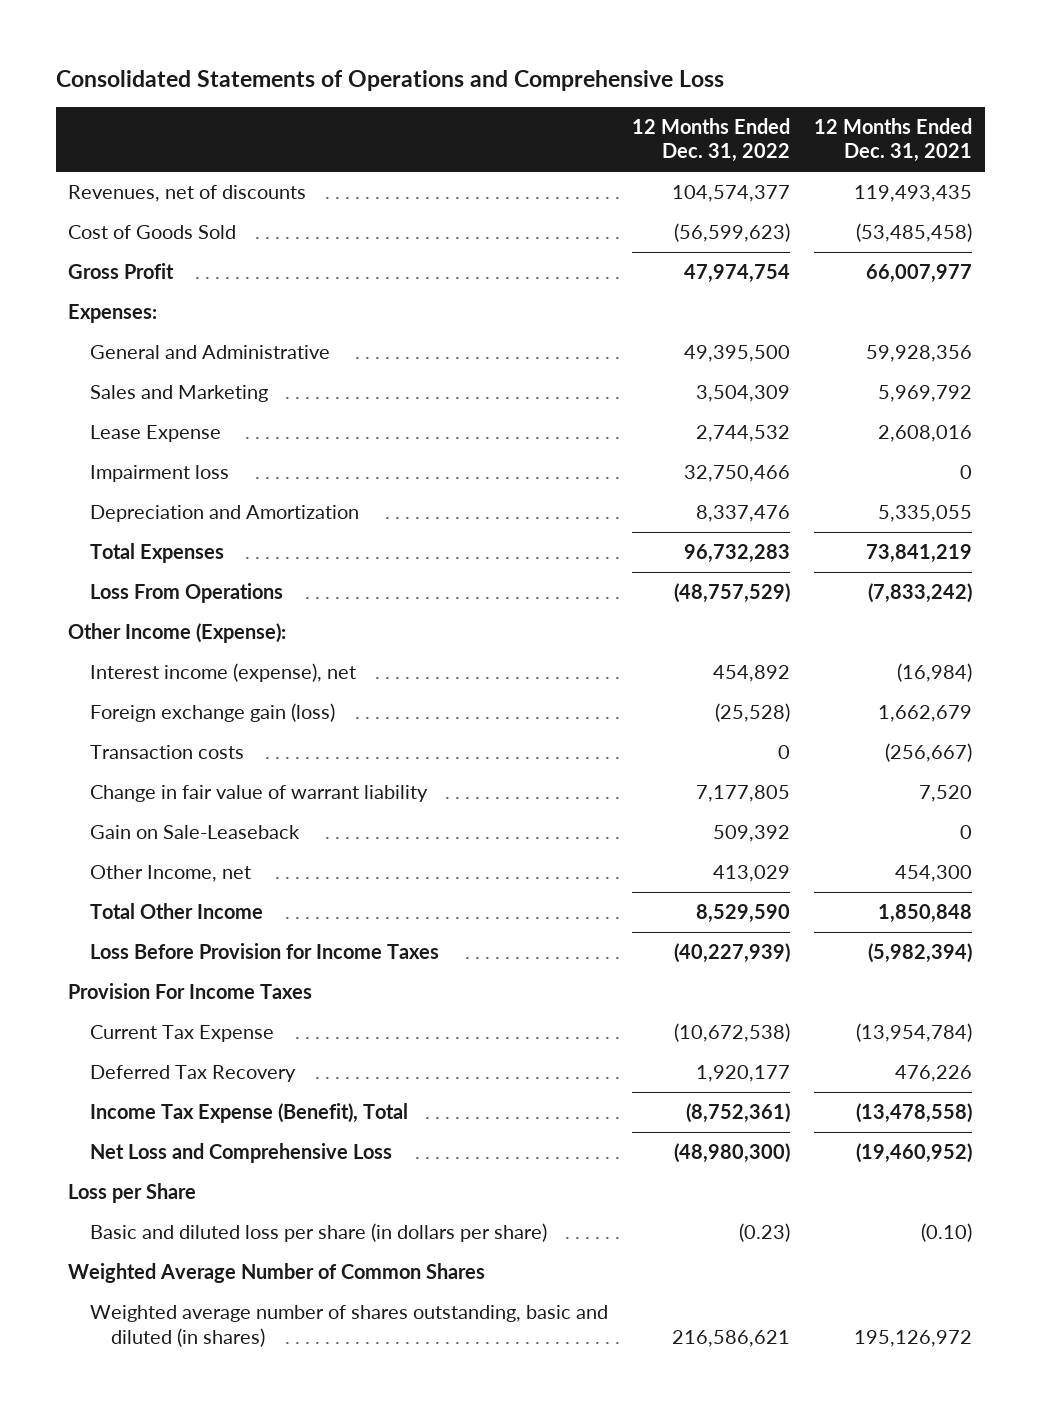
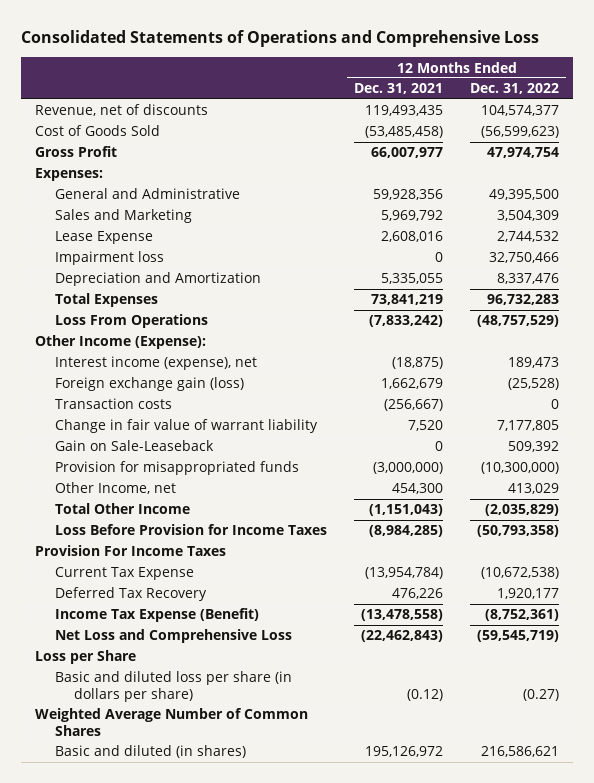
[68,184,307,202] Revenues, net of discounts -> [34,104,208,117] Revenue, net of discounts
[712,664,790,682] 454,892 -> [508,357,560,369] 189,473
[897,662,973,682] (16,984) -> [392,357,444,370] (18,875)
none -> [54,461,299,476] Provision for misappropriated funds
[695,903,790,923] 8,529,590 -> [485,504,560,517] (2,035,829)
[878,903,973,923] 1,850,848 -> [369,504,444,517] (1,151,043)
[673,942,790,963] (40,227,939) -> [477,525,560,538] (50,793,358)
[868,942,973,963] (5,982,394) -> [369,525,444,538] (8,984,285)
[89,1102,408,1123] Income Tax Expense (Benefit), Total -> [54,608,259,623] Income Tax Expense (Benefit)
[673,1142,790,1163] (48,980,300) -> [477,630,560,643] (59,545,719)
[856,1142,973,1163] (19,460,952) -> [361,630,444,643] (22,462,843)
[738,1222,790,1242] (0.23) -> [523,688,560,701] (0.27)
[921,1222,973,1242] (0.10) -> [407,688,444,701] (0.12)
[89,1304,608,1347] Weighted average number of shares outstanding, basic and diluted (in shares) -> [54,745,246,759] Basic and diluted (in shares)

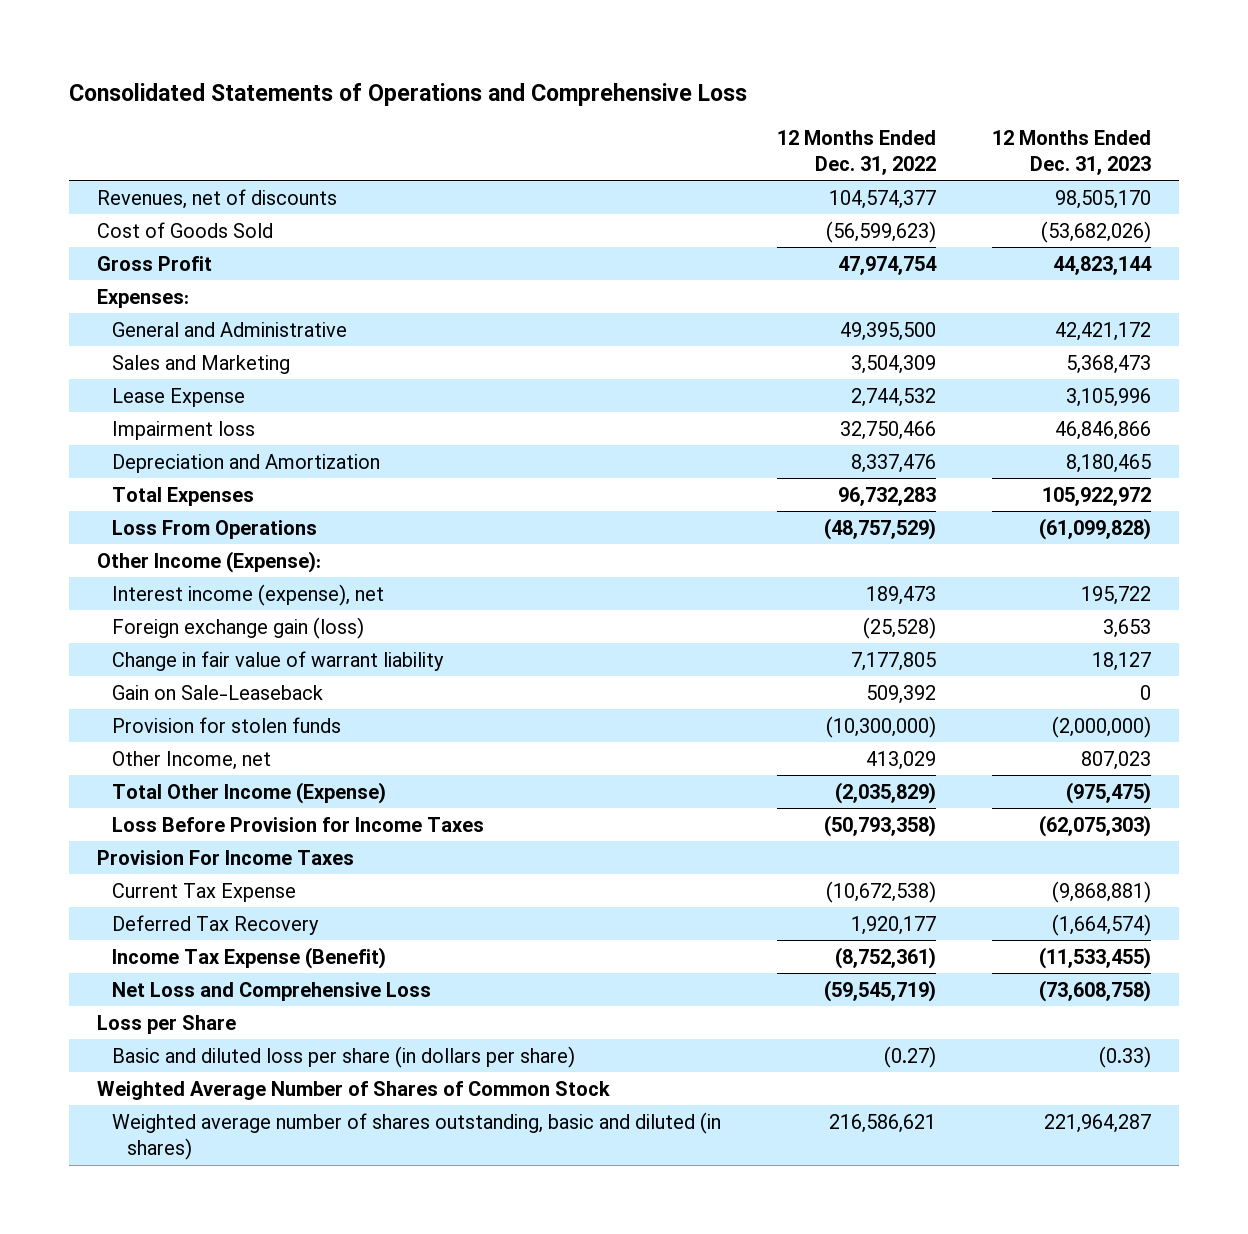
[354,83,444,95] Dec. 31, 2021 -> none
none -> [992,129,1152,175] 12 Months Ended Dec. 31, 2023
[34,104,208,117] Revenue, net of discounts -> [97,188,338,209] Revenues, net of discounts
[54,398,172,410] Transaction costs -> none
[54,461,299,476] Provision for misappropriated funds -> [112,716,342,733] Provision for stolen funds
[54,503,190,515] Total Other Income -> [112,781,387,804] Total Other Income (Expense)
[34,708,308,736] Weighted Average Number of Common Shares -> [97,1080,611,1100] Weighted Average Number of Shares of Common Stock
[54,745,246,759] Basic and diluted (in shares) -> [112,1111,722,1161] Weighted average number of shares outstanding, basic and diluted (in shares)

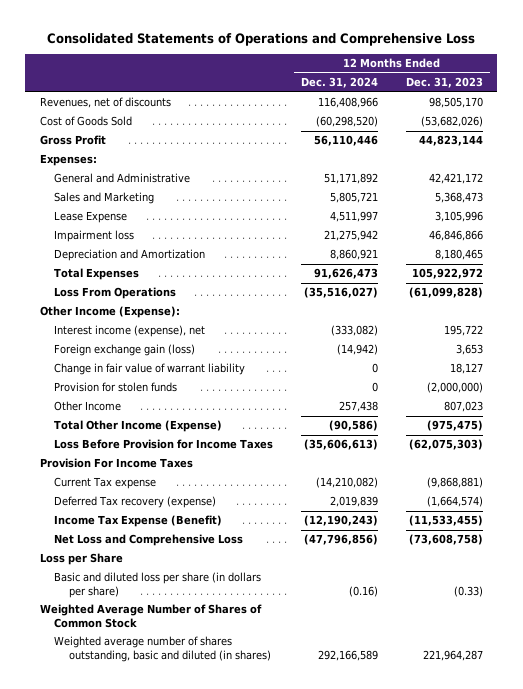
[777,129,937,175] 12 Months Ended Dec. 31, 2022 -> none
none -> [301,77,379,89] Dec. 31, 2024
[112,684,324,700] Gain on Sale-Leaseback -> none
[112,750,272,770] Other Income, net -> [54,401,122,412] Other Income
[112,882,297,902] Current Tax Expense -> [54,477,157,490] Current Tax expense
[112,914,320,935] Deferred Tax Recovery -> [54,496,217,509] Deferred Tax recovery (expense)

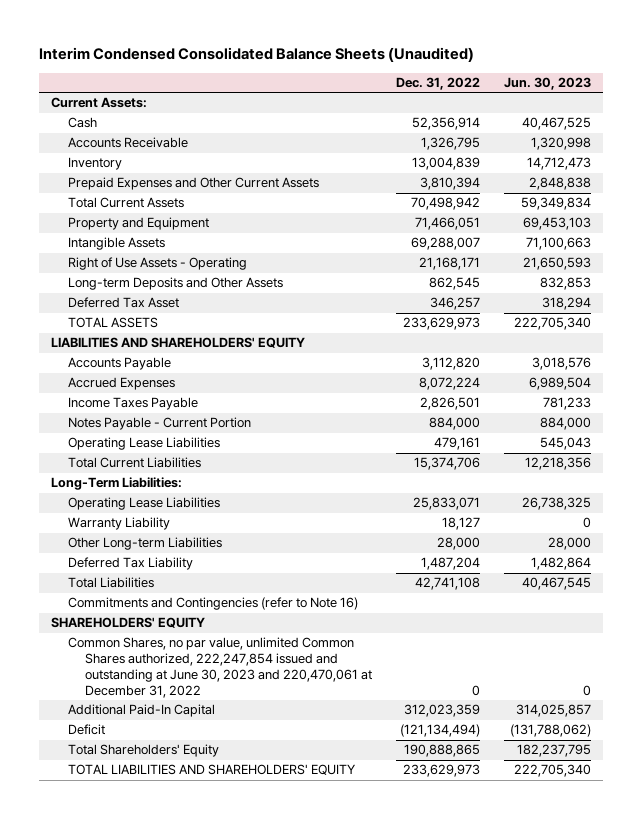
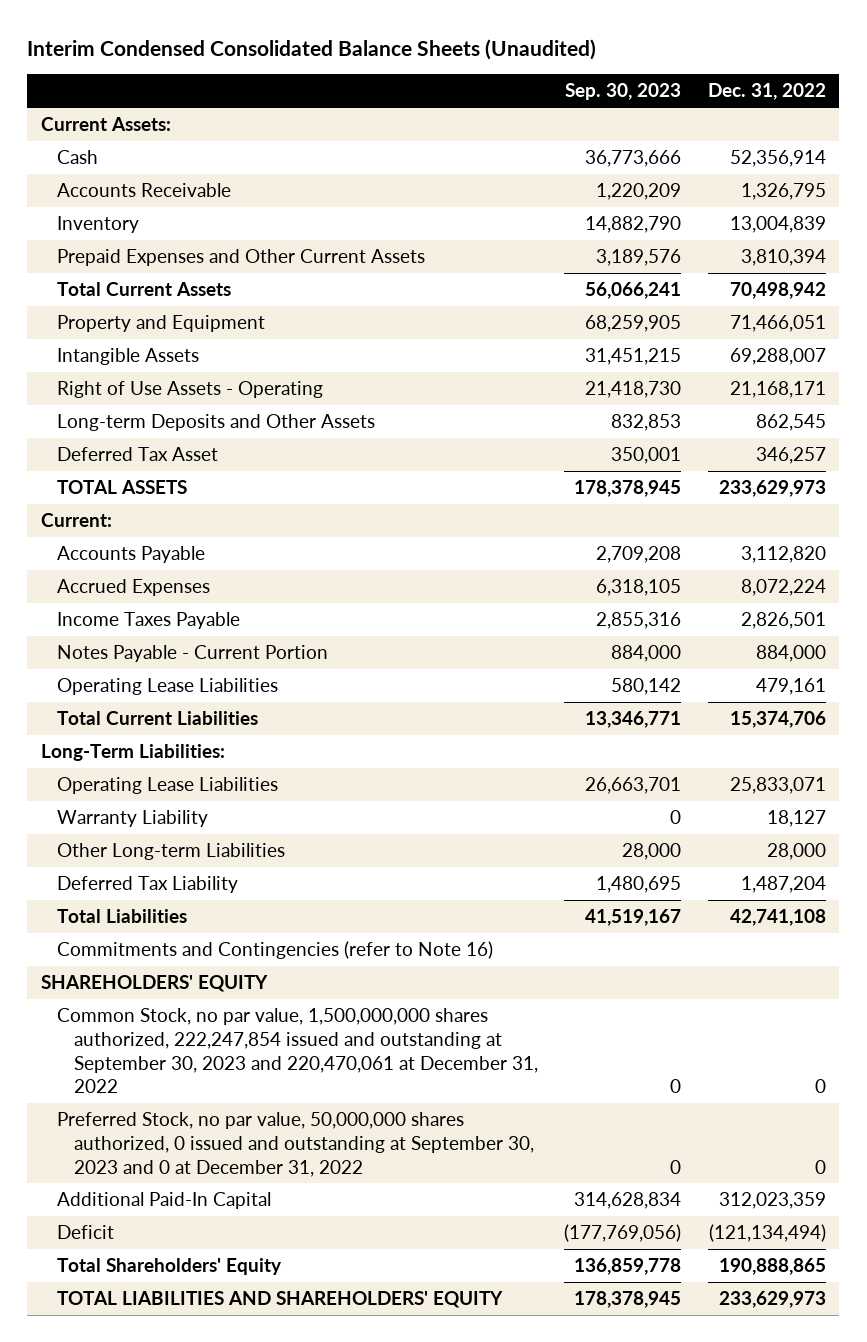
[503,77,591,91] Jun. 30, 2023 -> none
none -> [565,83,682,101] Sep. 30, 2023
[50,337,305,349] LIABILITIES AND SHAREHOLDERS' EQUITY -> [40,513,112,528] Current:
[67,637,372,699] Common Shares, no par value, unlimited Common Shares authorized, 222,247,854 issued and outstanding at June 30, 2023 and 220,470,061 at December 31, 2022 -> [57,1008,538,1094] Common Stock, no par value, 1,500,000,000 shares authorized, 222,247,854 issued and outstanding at September 30, 2023 and 220,470,061 at December 31, 2022
none -> [57,1112,534,1177] Preferred Stock, no par value, 50,000,000 shares authorized, 0 issued and outstanding at September 30, 2023 and 0 at December 31, 2022

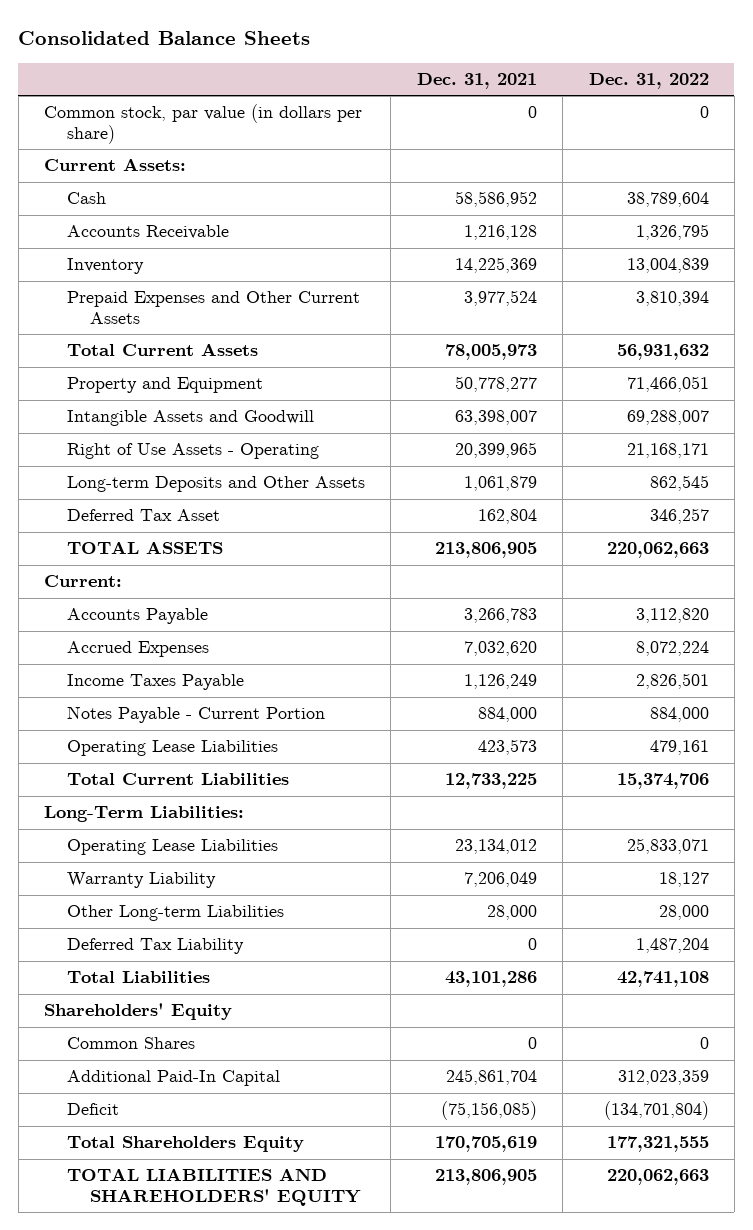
[27,38,597,60] Interim Condensed Consolidated Balance Sheets (Unaudited) -> [18,31,311,46] Consolidated Balance Sheets
[565,83,682,101] Sep. 30, 2023 -> none
none -> [416,73,537,90] Dec. 31, 2021
none -> [44,104,363,144] Common stock, par value (in dollars per share)
[730,150,827,168] 52,356,914 -> [626,192,709,208] 38,789,604
[730,282,827,300] 70,498,942 -> [616,344,709,361] 56,931,632
[57,348,200,366] Intangible Assets -> [67,410,315,427] Intangible Assets and Goodwill
[719,480,827,498] 233,629,973 -> [606,542,709,559] 220,062,663
[57,941,494,960] Commitments and Contingencies (refer to Note 16) -> none
[57,1112,534,1177] Preferred Stock, no par value, 50,000,000 shares authorized, 0 issued and outstanding at September 30, 2023 and 0 at December 31, 2022 -> none
[40,975,268,993] SHAREHOLDERS' EQUITY -> [44,1003,233,1021] Shareholders' Equity
[57,1008,538,1094] Common Stock, no par value, 1,500,000,000 shares authorized, 222,247,854 issued and outstanding at September 30, 2023 and 220,470,061 at December 31, 2022 -> [67,1037,196,1050] Common Shares
[709,1224,827,1243] (121,134,494) -> [603,1101,709,1121] (134,701,804)
[57,1258,283,1276] Total Shareholders' Equity -> [67,1136,305,1153] Total Shareholders Equity
[719,1258,827,1276] 190,888,865 -> [606,1136,709,1153] 177,321,555
[719,1291,827,1309] 233,629,973 -> [606,1169,709,1186] 220,062,663

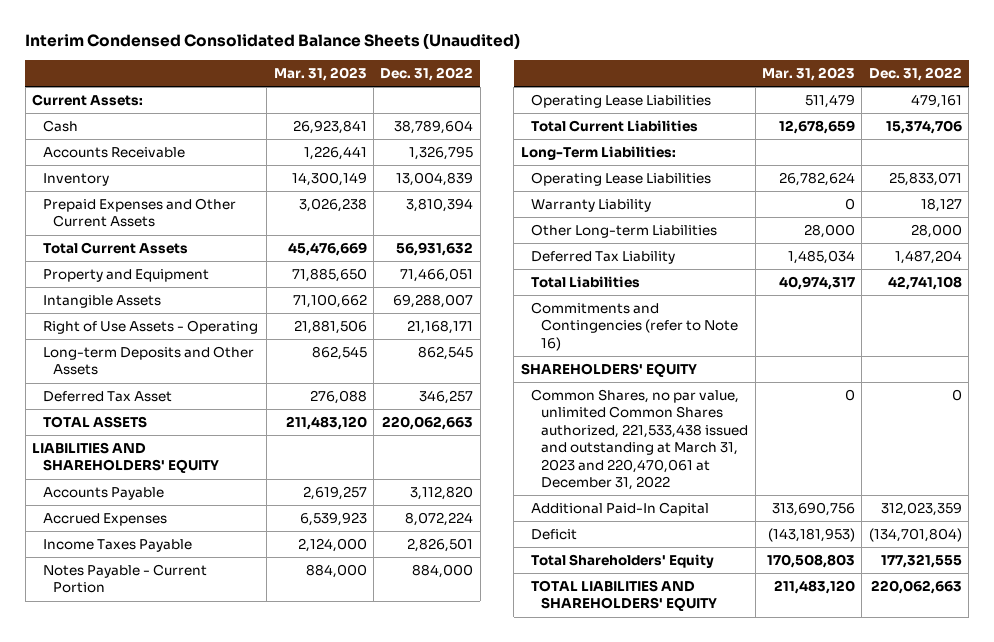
[18,31,311,46] Consolidated Balance Sheets -> [25,33,521,50] Interim Condensed Consolidated Balance Sheets (Unaudited)
[416,73,537,90] Dec. 31, 2021 -> none
none -> [273,66,367,81] Mar. 31, 2023
[44,104,363,144] Common stock, par value (in dollars per share) -> none
[67,410,315,427] Intangible Assets and Goodwill -> [42,295,161,309] Intangible Assets
[44,575,123,588] Current: -> [32,442,219,474] LIABILITIES AND SHAREHOLDERS' EQUITY
none -> [530,302,739,351] Commitments and Contingencies (refer to Note 16)
[44,1003,233,1021] Shareholders' Equity -> [520,363,697,378] SHAREHOLDERS' EQUITY
[67,1037,196,1050] Common Shares -> [530,389,749,491] Common Shares, no par value, unlimited Common Shares authorized, 221,533,438 issued and outstanding at March 31, 2023 and 220,470,061 at December 31, 2022
[67,1136,305,1153] Total Shareholders Equity -> [530,554,714,569] Total Shareholders' Equity

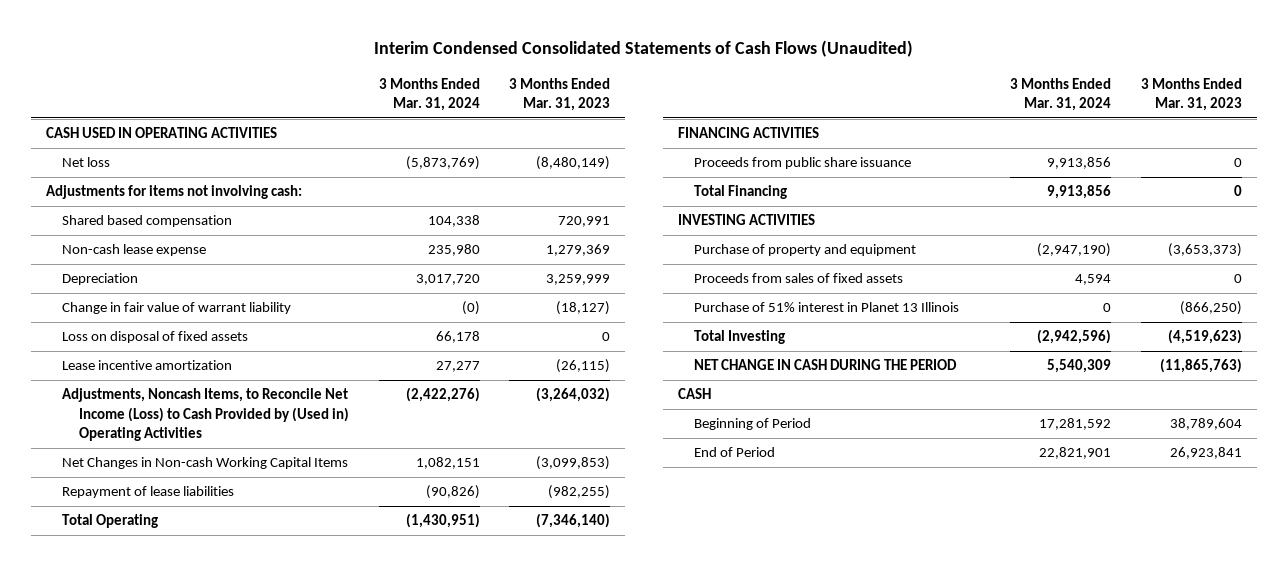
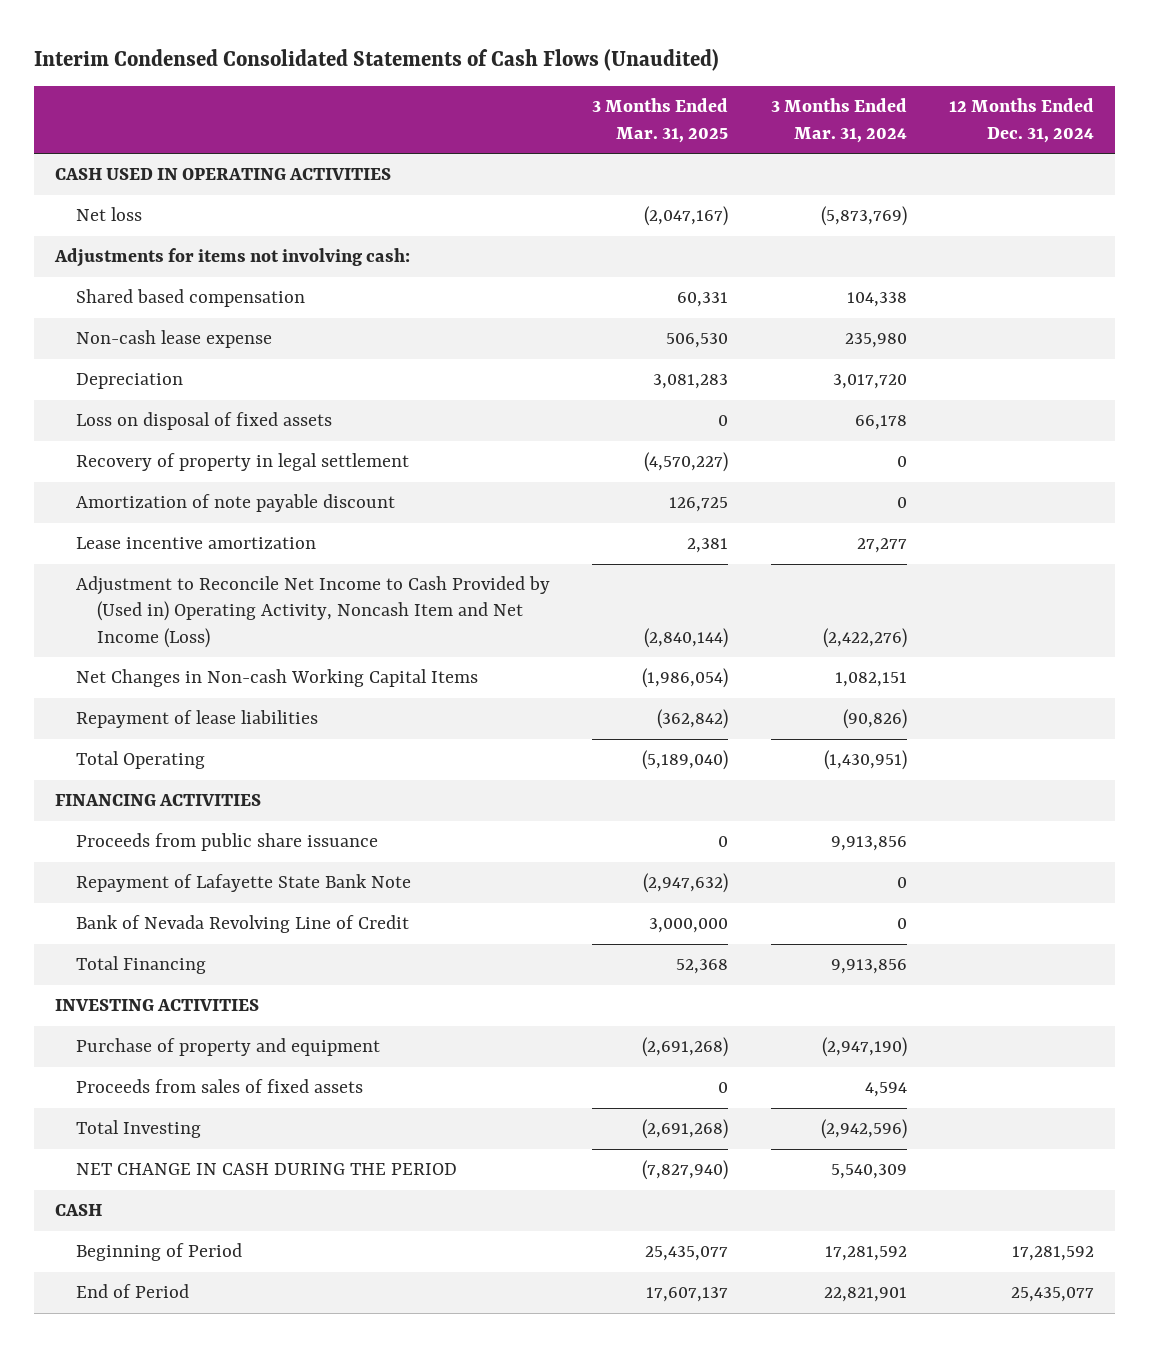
[509,77,611,112] 3 Months Ended Mar. 31, 2023 -> none
none -> [592,98,729,143] 3 Months Ended Mar. 31, 2025
none -> [948,98,1094,143] 12 Months Ended Dec. 31, 2024
[62,302,292,315] Change in fair value of warrant liability -> none
none -> [76,453,410,472] Recovery of property in legal settlement
none -> [76,494,396,513] Amortization of note payable discount
[62,388,349,442] Adjustments, Noncash Items, to Reconcile Net Income (Loss) to Cash Provided by (Used in) Operating Activities -> [76,576,551,648] Adjustment to Reconcile Net Income to Cash Provided by (Used in) Operating Activity, Noncash Item and Net Income (Loss)
none -> [76,874,412,893] Repayment of Lafayette State Bank Note
none -> [76,915,410,934] Bank of Nevada Revolving Line of Credit
[694,302,960,313] Purchase of 51% interest in Planet 13 Illinois -> none

